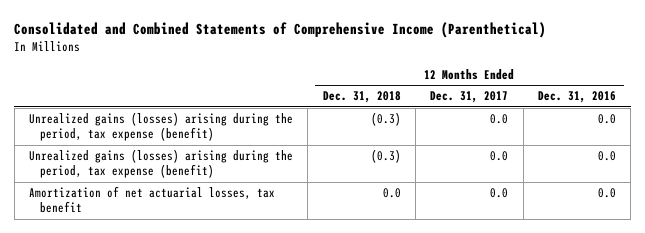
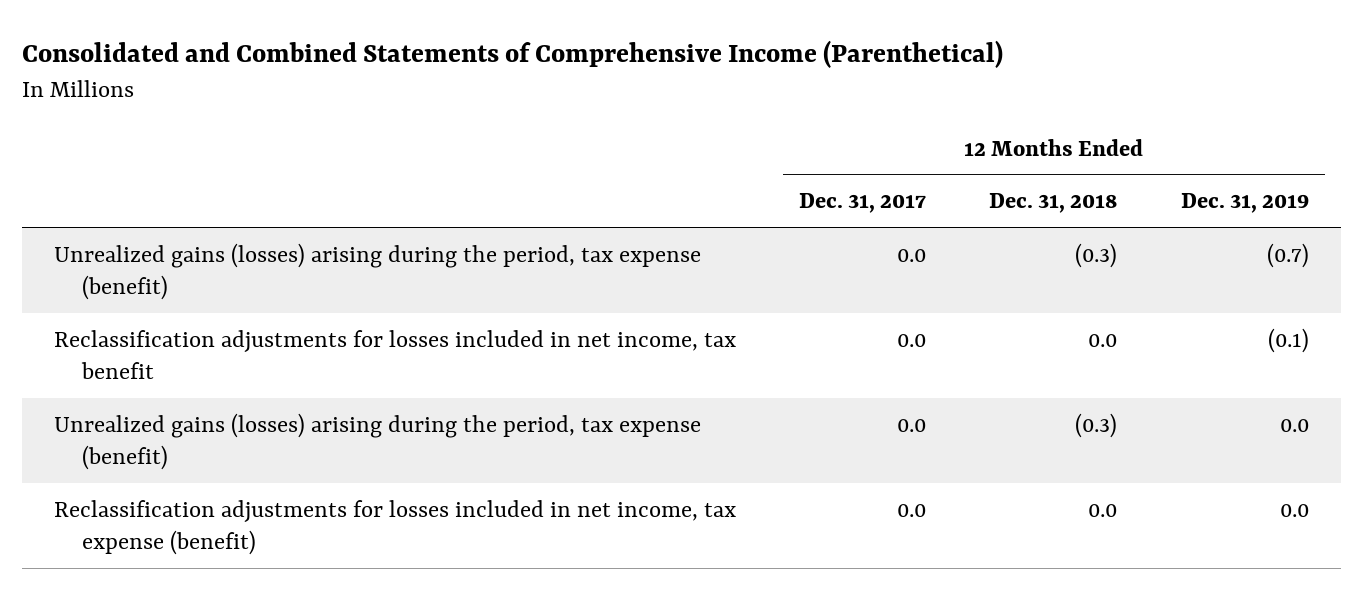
[538,91,617,104] Dec. 31, 2016 -> none
none -> [1180,193,1309,214] Dec. 31, 2019
none -> [53,329,736,380] Reclassification adjustments for losses included in net income, tax benefit
[28,186,275,214] Amortization of net actuarial losses, tax benefit -> [53,499,736,556] Reclassification adjustments for losses included in net income, tax expense (benefit)

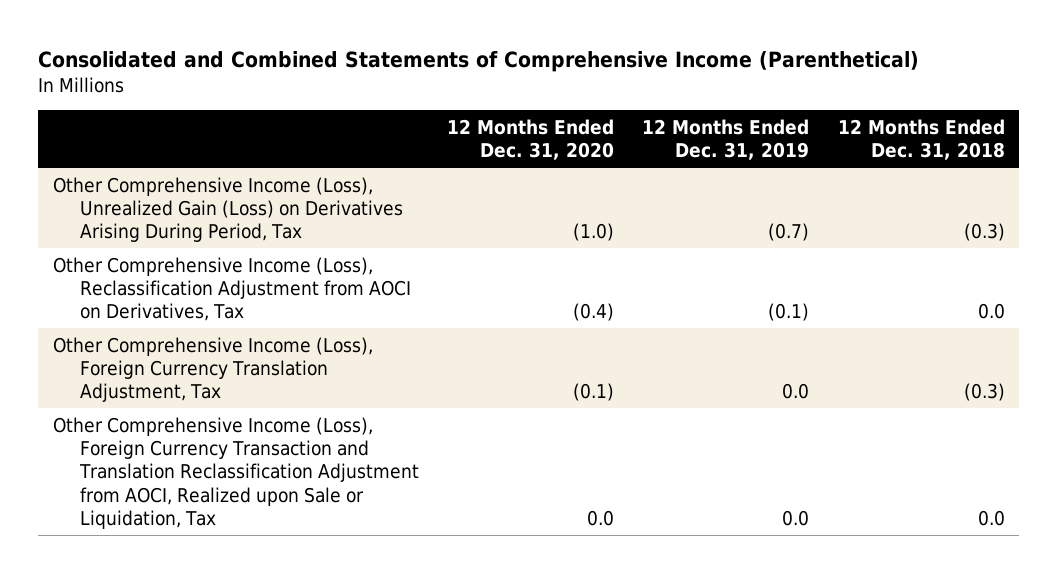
[798,193,926,214] Dec. 31, 2017 -> none
none -> [447,119,615,161] 12 Months Ended Dec. 31, 2020
[53,242,701,301] Unrealized gains (losses) arising during the period, tax expense (benefit) -> [52,176,403,243] Other Comprehensive Income (Loss), Unrealized Gain (Loss) on Derivatives Arising During Period, Tax
[53,329,736,380] Reclassification adjustments for losses included in net income, tax benefit -> [52,256,411,322] Other Comprehensive Income (Loss), Reclassification Adjustment from AOCI on Derivatives, Tax
[53,412,701,471] Unrealized gains (losses) arising during the period, tax expense (benefit) -> [52,336,373,403] Other Comprehensive Income (Loss), Foreign Currency Translation Adjustment, Tax
[53,499,736,556] Reclassification adjustments for losses included in net income, tax expense (benefit) -> [52,416,419,529] Other Comprehensive Income (Loss), Foreign Currency Transaction and Translation Reclassification Adjustment from AOCI, Realized upon Sale or Liquidation, Tax

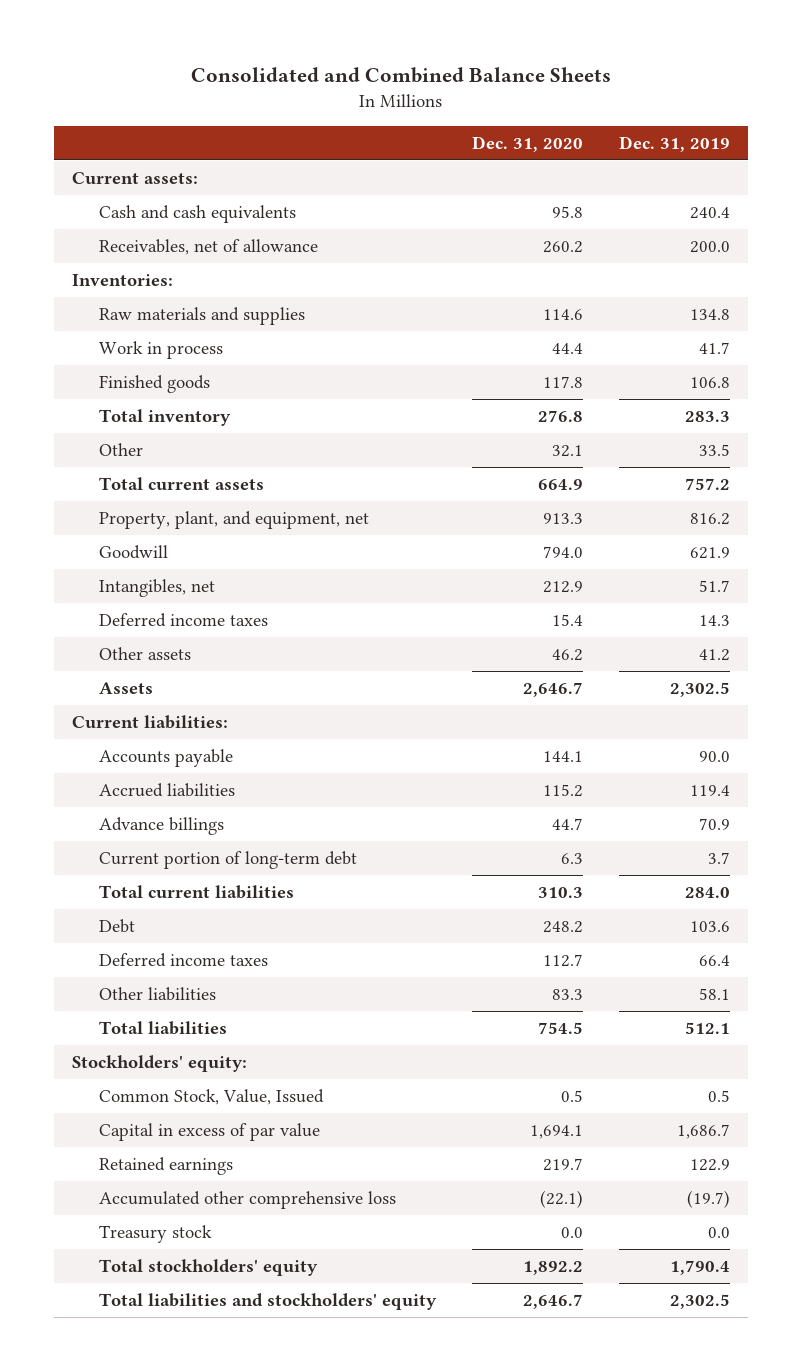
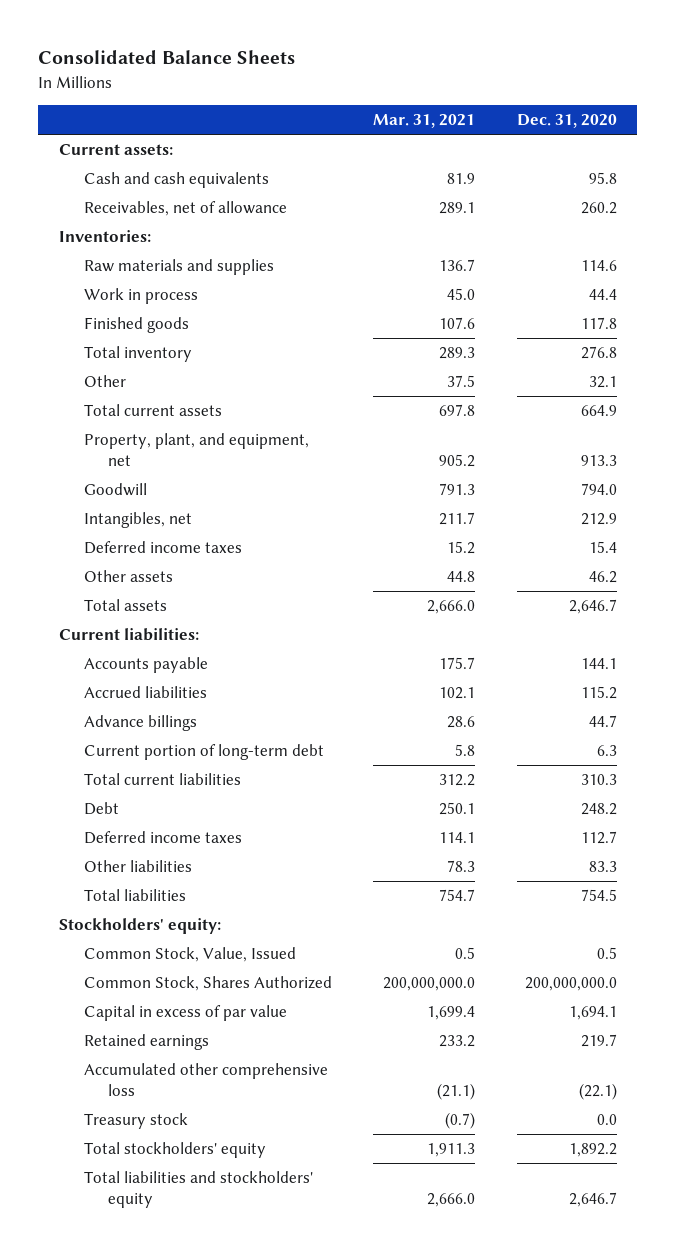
[190,67,611,84] Consolidated and Combined Balance Sheets -> [37,50,295,65] Consolidated Balance Sheets
[618,135,730,152] Dec. 31, 2019 -> none
none -> [373,113,476,128] Mar. 31, 2021
[99,682,154,695] Assets -> [83,599,167,612] Total assets
none -> [83,976,332,992] Common Stock, Shares Authorized

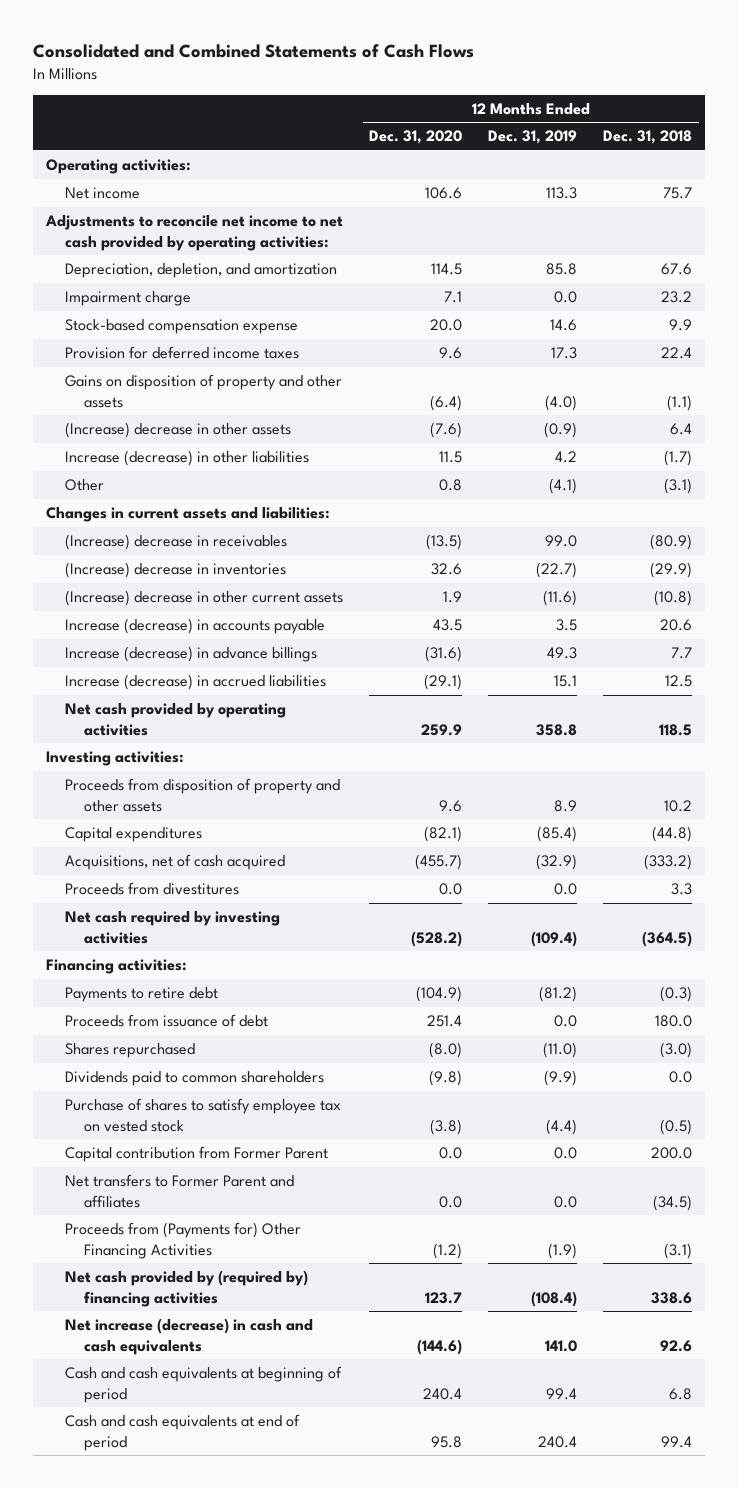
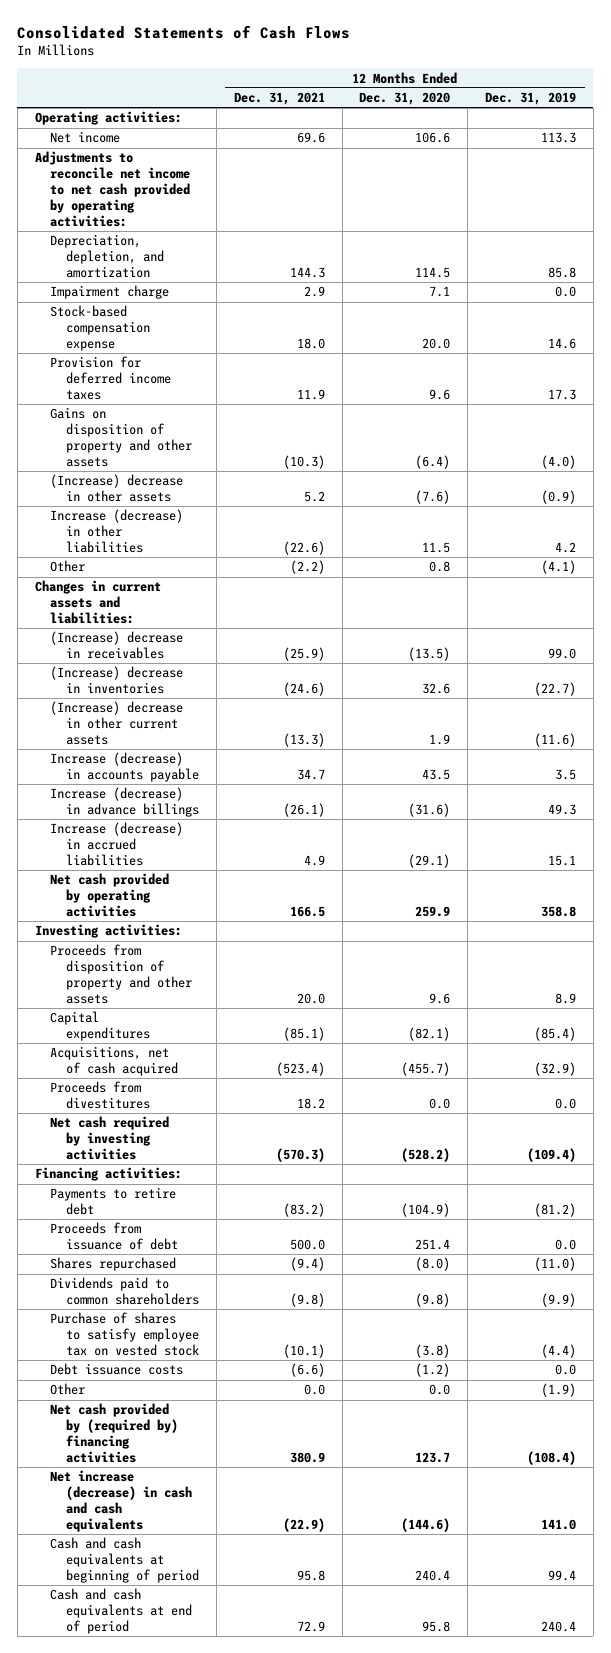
[32,44,474,59] Consolidated and Combined Statements of Cash Flows -> [17,24,351,39] Consolidated Statements of Cash Flows
[603,130,693,145] Dec. 31, 2018 -> none
none -> [233,92,325,106] Dec. 31, 2021
[65,1146,329,1163] Capital contribution from Former Parent -> none
[65,1174,295,1208] Net transfers to Former Parent and affiliates -> none
[65,1222,302,1259] Proceeds from (Payments for) Other Financing Activities -> none
none -> [50,1363,184,1376] Debt issuance costs
none -> [50,1383,86,1396] Other

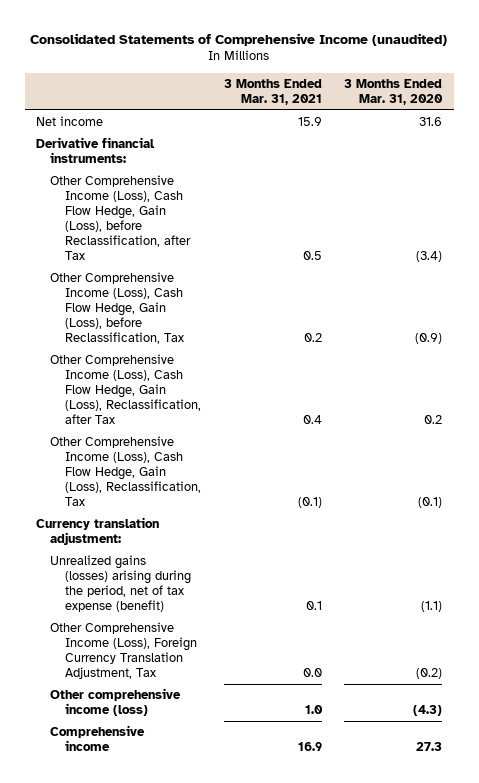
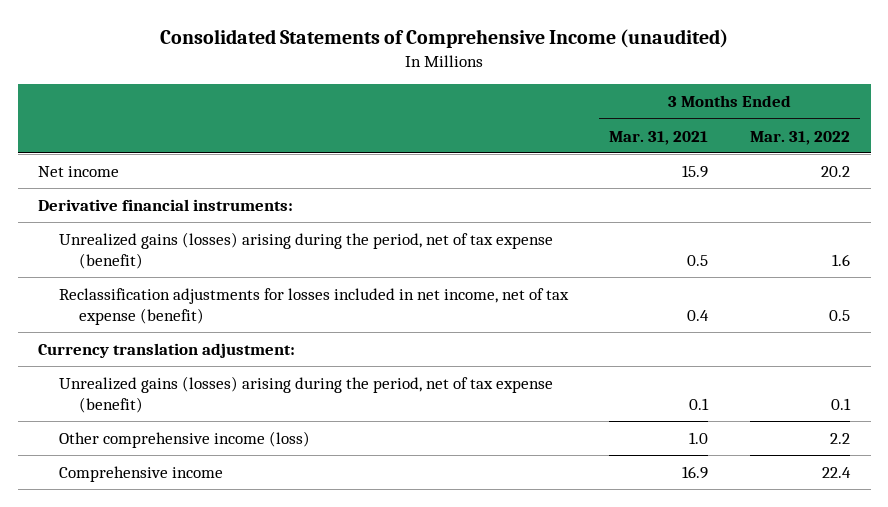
[344,78,444,105] 3 Months Ended Mar. 31, 2020 -> none
none -> [749,130,850,145] Mar. 31, 2022
[50,272,184,344] Other Comprehensive Income (Loss), Cash Flow Hedge, Gain (Loss), before Reclassification, Tax -> none
[50,436,201,506] Other Comprehensive Income (Loss), Cash Flow Hedge, Gain (Loss), Reclassification, Tax -> none
[50,175,191,260] Other Comprehensive Income (Loss), Cash Flow Hedge, Gain (Loss), before Reclassification, after Tax -> [58,231,553,269] Unrealized gains (losses) arising during the period, net of tax expense (benefit)
[50,354,201,424] Other Comprehensive Income (Loss), Cash Flow Hedge, Gain (Loss), Reclassification, after Tax -> [58,287,569,325] Reclassification adjustments for losses included in net income, net of tax expense (benefit)
[50,622,197,680] Other Comprehensive Income (Loss), Foreign Currency Translation Adjustment, Tax -> none

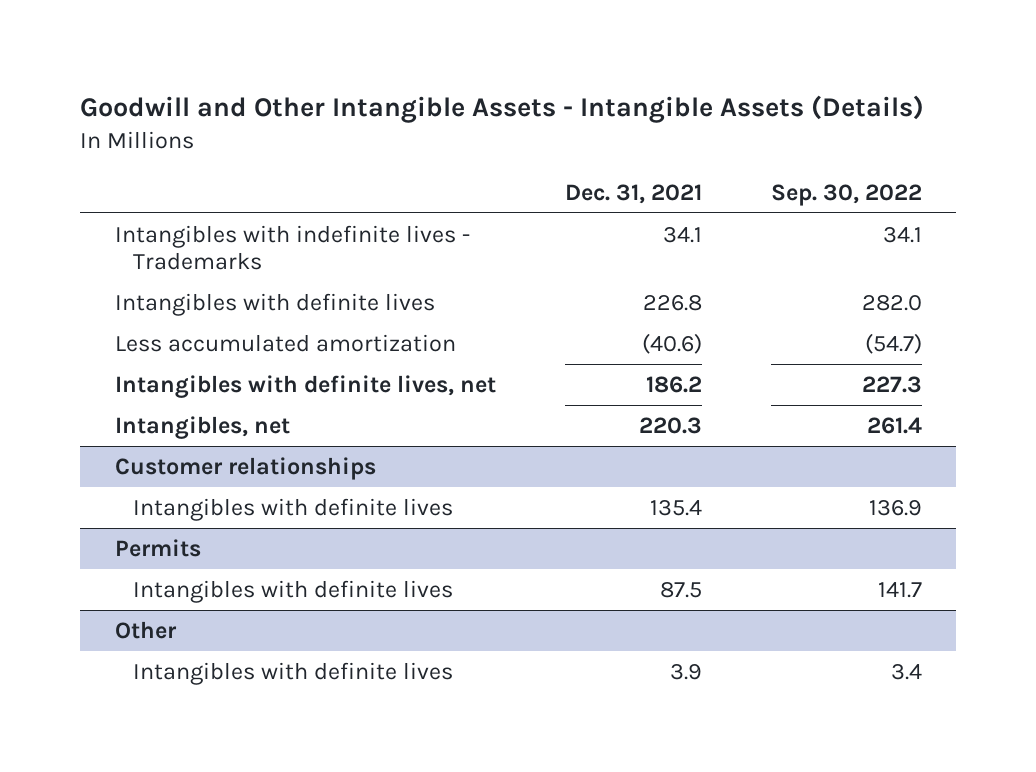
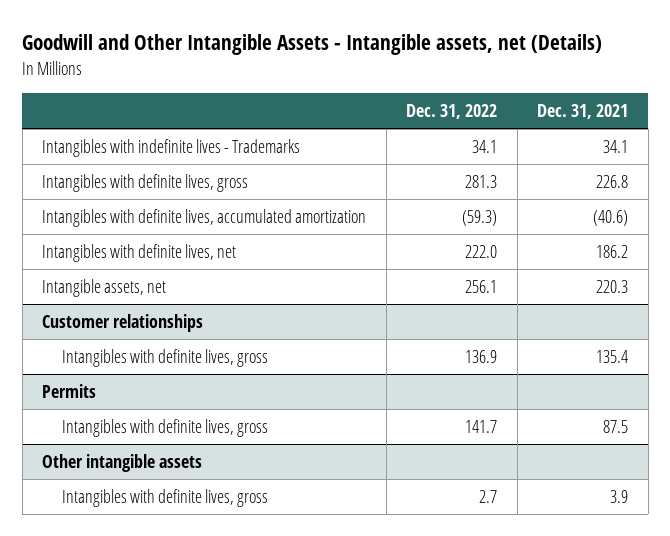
[79,95,924,124] Goodwill and Other Intangible Assets - Intangible Assets (Details) -> [22,34,603,56] Goodwill and Other Intangible Assets - Intangible assets, net (Details)
[770,183,922,206] Sep. 30, 2022 -> none
none -> [406,104,498,120] Dec. 31, 2022
[114,293,435,317] Intangibles with definite lives -> [42,173,249,192] Intangibles with definite lives, gross
[114,334,456,353] Less accumulated amortization -> [42,208,367,227] Intangibles with definite lives, accumulated amortization
[114,416,290,440] Intangibles, net -> [42,278,167,297] Intangible assets, net
[132,498,453,522] Intangibles with definite lives -> [62,348,269,367] Intangibles with definite lives, gross
[132,580,453,604] Intangibles with definite lives -> [62,418,269,437] Intangibles with definite lives, gross
[114,621,177,640] Other -> [42,453,203,472] Other intangible assets
[132,662,453,686] Intangibles with definite lives -> [62,488,269,507] Intangibles with definite lives, gross

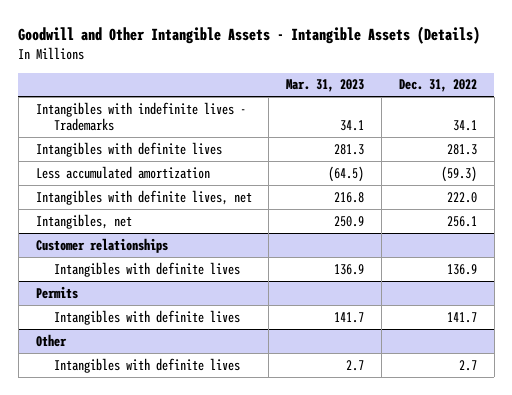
[22,34,603,56] Goodwill and Other Intangible Assets - Intangible assets, net (Details) -> [18,25,481,44] Goodwill and Other Intangible Assets - Intangible Assets (Details)
[537,104,629,120] Dec. 31, 2021 -> none
none -> [286,79,365,93] Mar. 31, 2023
[42,173,249,192] Intangibles with definite lives, gross -> [35,141,222,157] Intangibles with definite lives
[42,208,367,227] Intangibles with definite lives, accumulated amortization -> [35,165,210,179] Less accumulated amortization
[42,278,167,297] Intangible assets, net -> [35,213,132,229] Intangibles, net
[62,348,269,367] Intangibles with definite lives, gross -> [53,261,240,277] Intangibles with definite lives
[62,418,269,437] Intangibles with definite lives, gross -> [53,309,240,325] Intangibles with definite lives
[42,453,203,472] Other intangible assets -> [35,333,67,347] Other
[62,488,269,507] Intangibles with definite lives, gross -> [53,357,240,373] Intangibles with definite lives

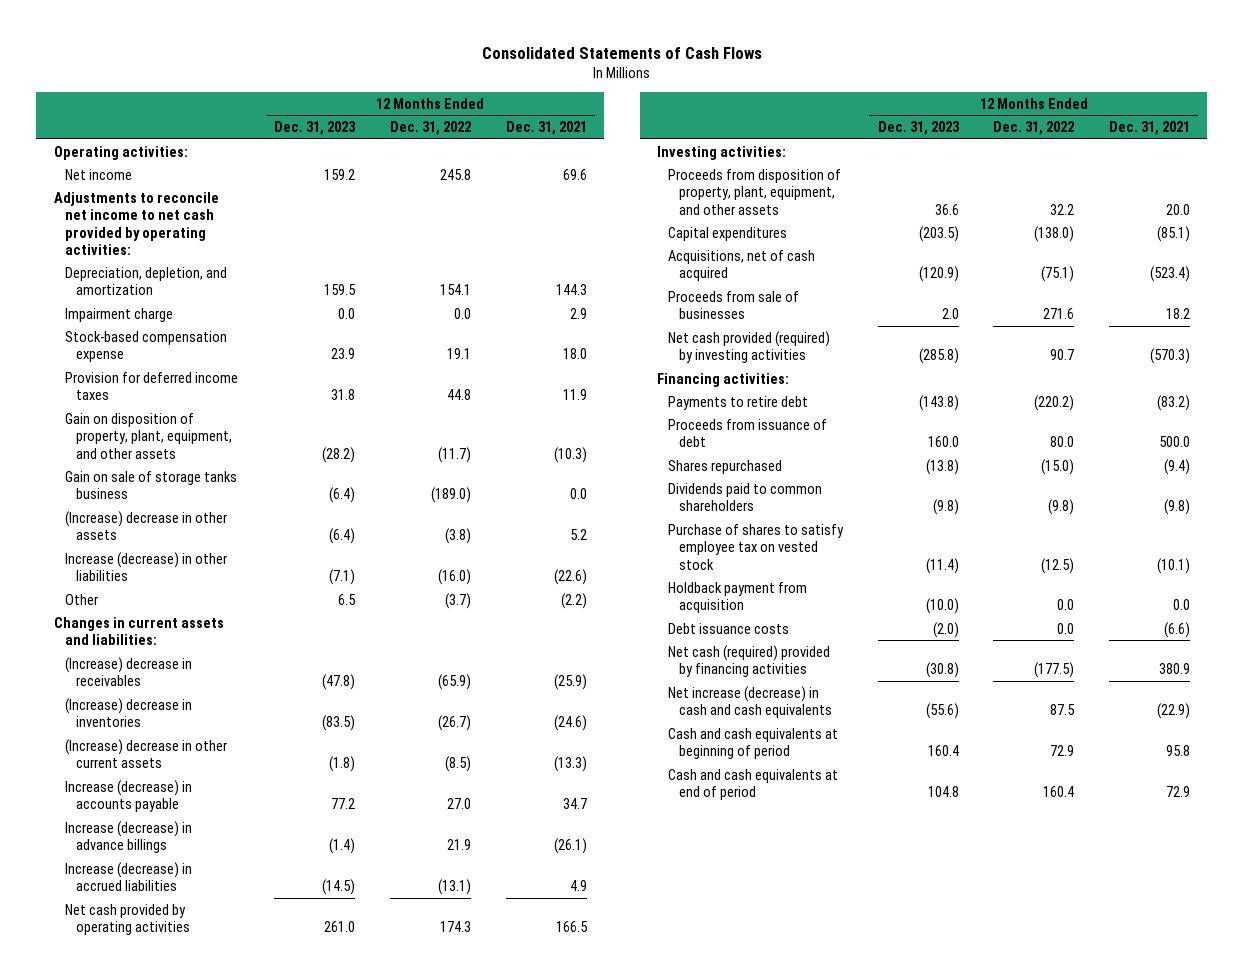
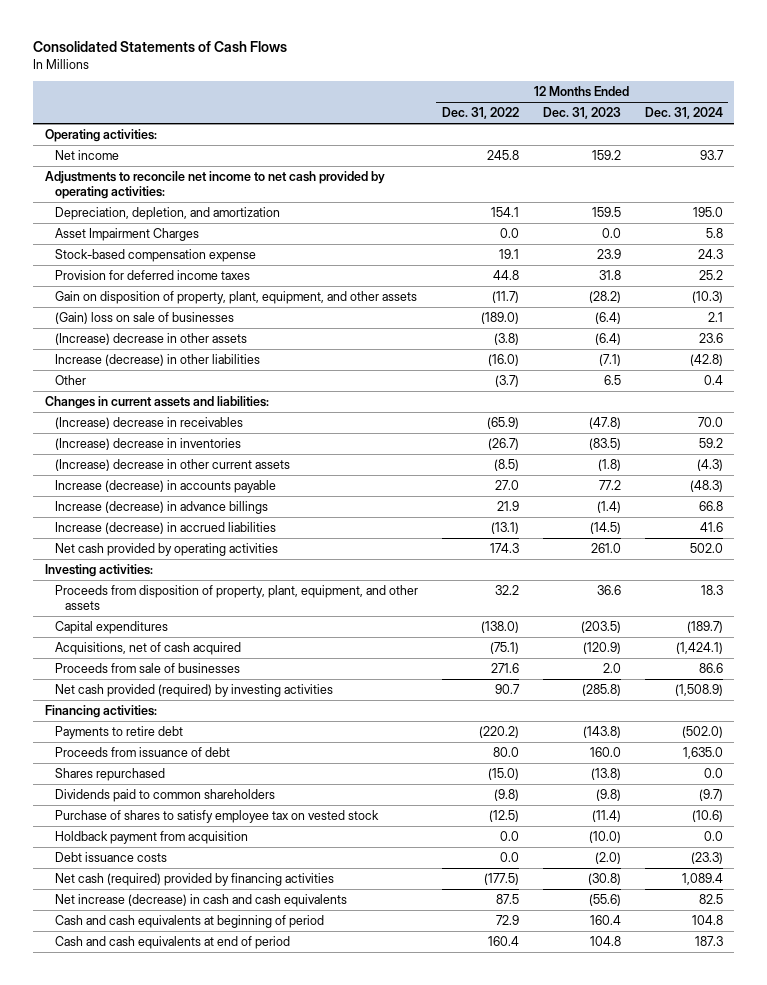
[505,121,587,136] Dec. 31, 2021 -> none
none -> [644,107,723,120] Dec. 31, 2024
[64,307,173,322] Impairment charge -> [55,227,200,241] Asset Impairment Charges
[64,470,237,500] Gain on sale of storage tanks business -> [55,311,235,324] (Gain) loss on sale of businesses

